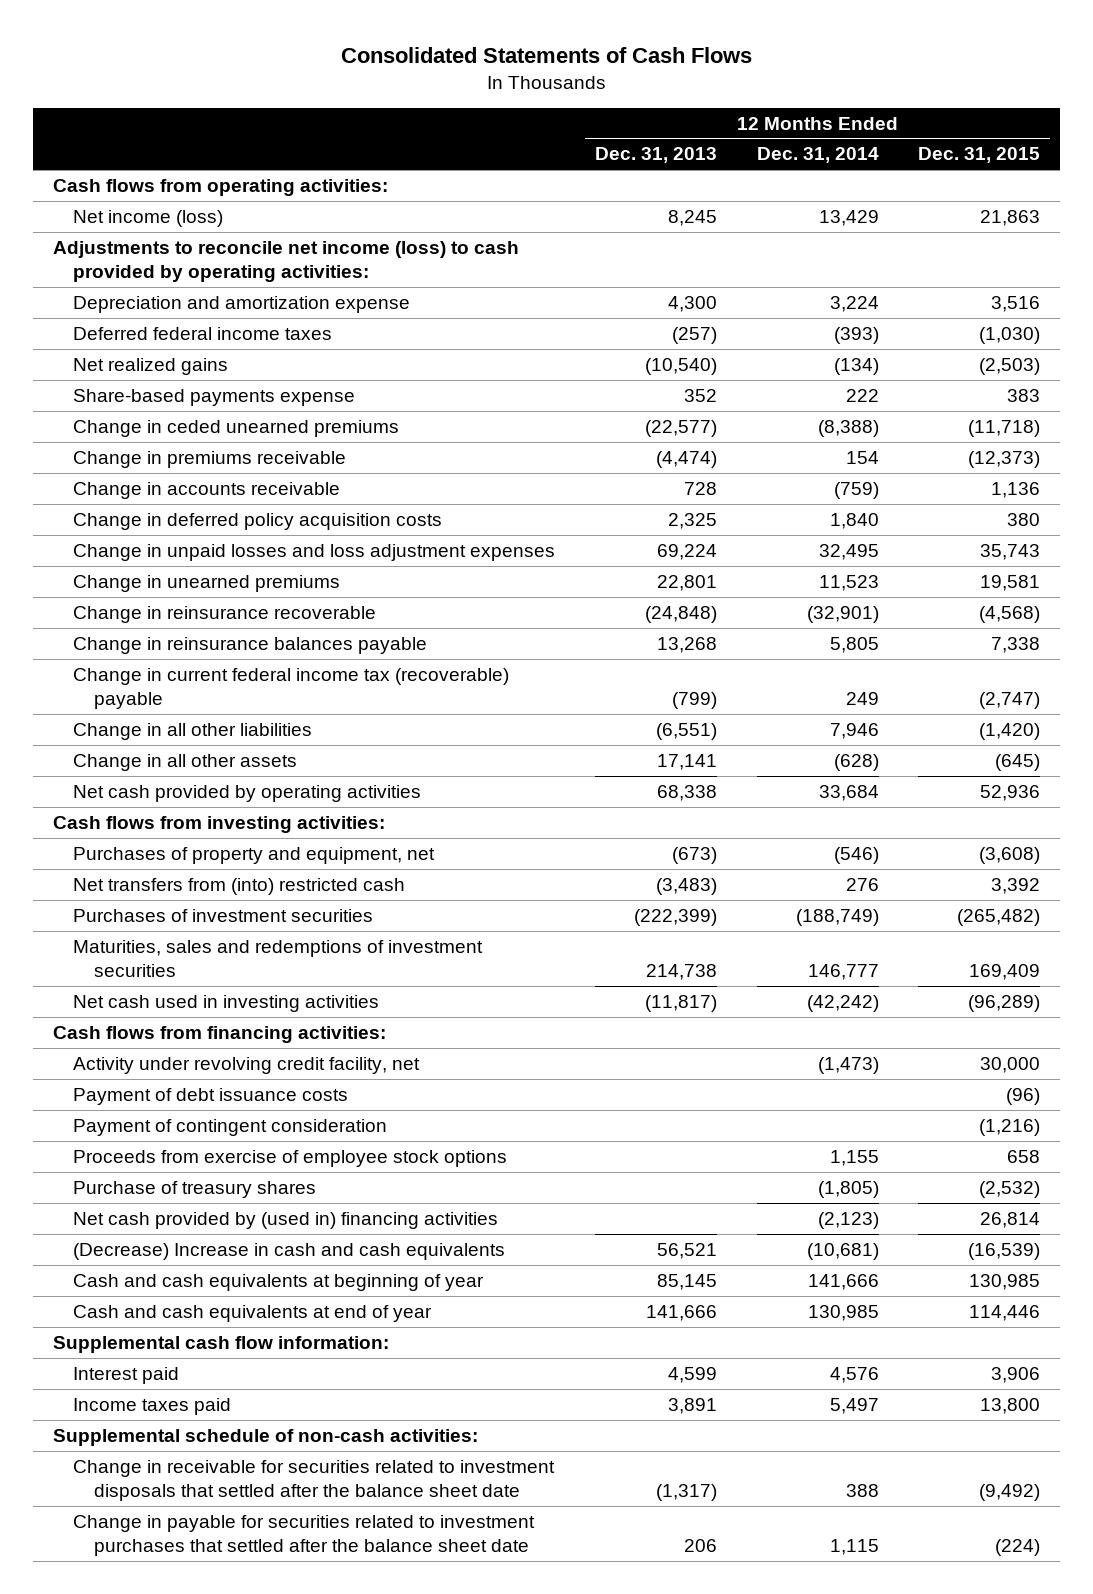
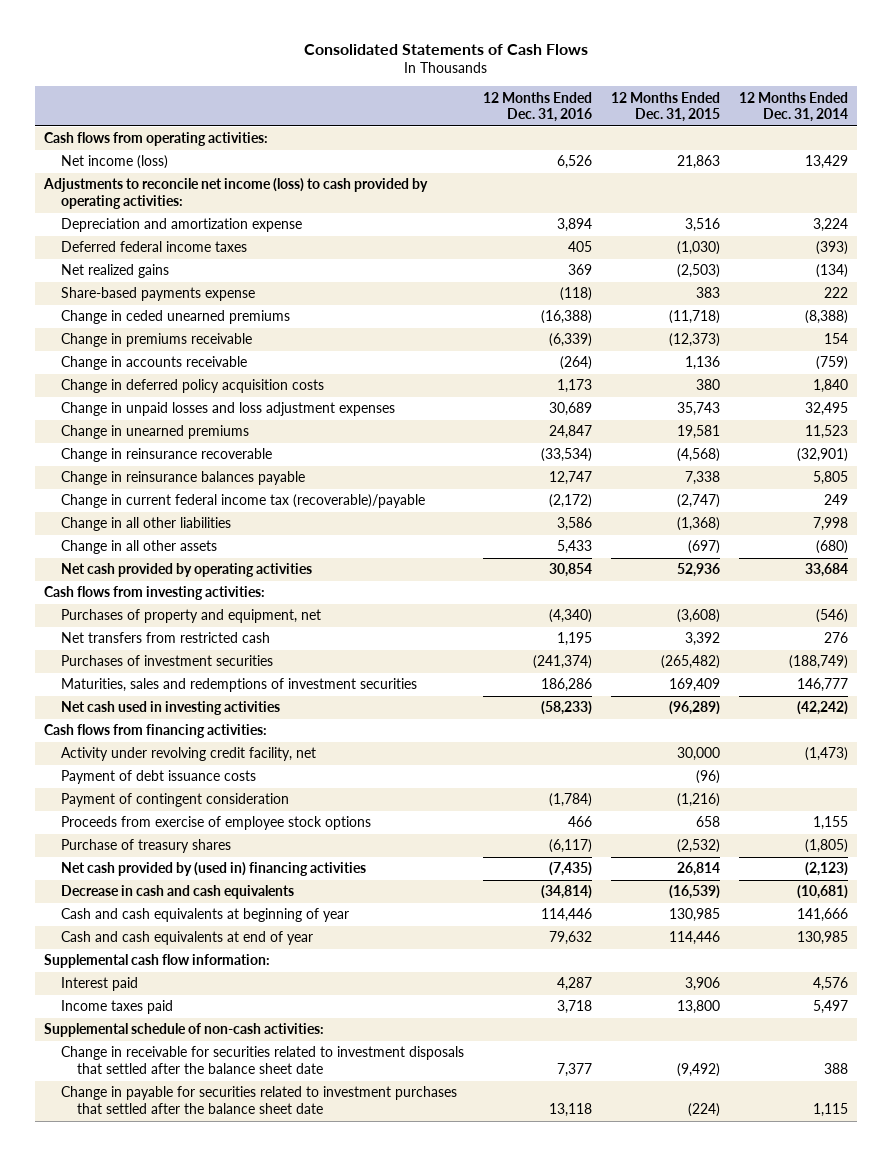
[594,147,717,164] Dec. 31, 2013 -> none
none -> [482,91,592,123] 12 Months Ended Dec. 31, 2016
[73,667,510,710] Change in current federal income tax (recoverable) payable -> [60,494,425,509] Change in current federal income tax (recoverable)/payable
[829,722,879,739] 7,946 -> [812,517,848,532] 7,998
[979,722,1041,740] (1,420) -> [676,517,720,532] (1,368)
[833,753,879,771] (628) -> [815,540,848,555] (680)
[995,753,1041,771] (645) -> [687,540,720,555] (697)
[73,877,406,895] Net transfers from (into) restricted cash -> [60,632,270,644] Net transfers from restricted cash
[73,1242,506,1260] (Decrease) Increase in cash and cash equivalents -> [60,885,294,900] Decrease in cash and cash equivalents

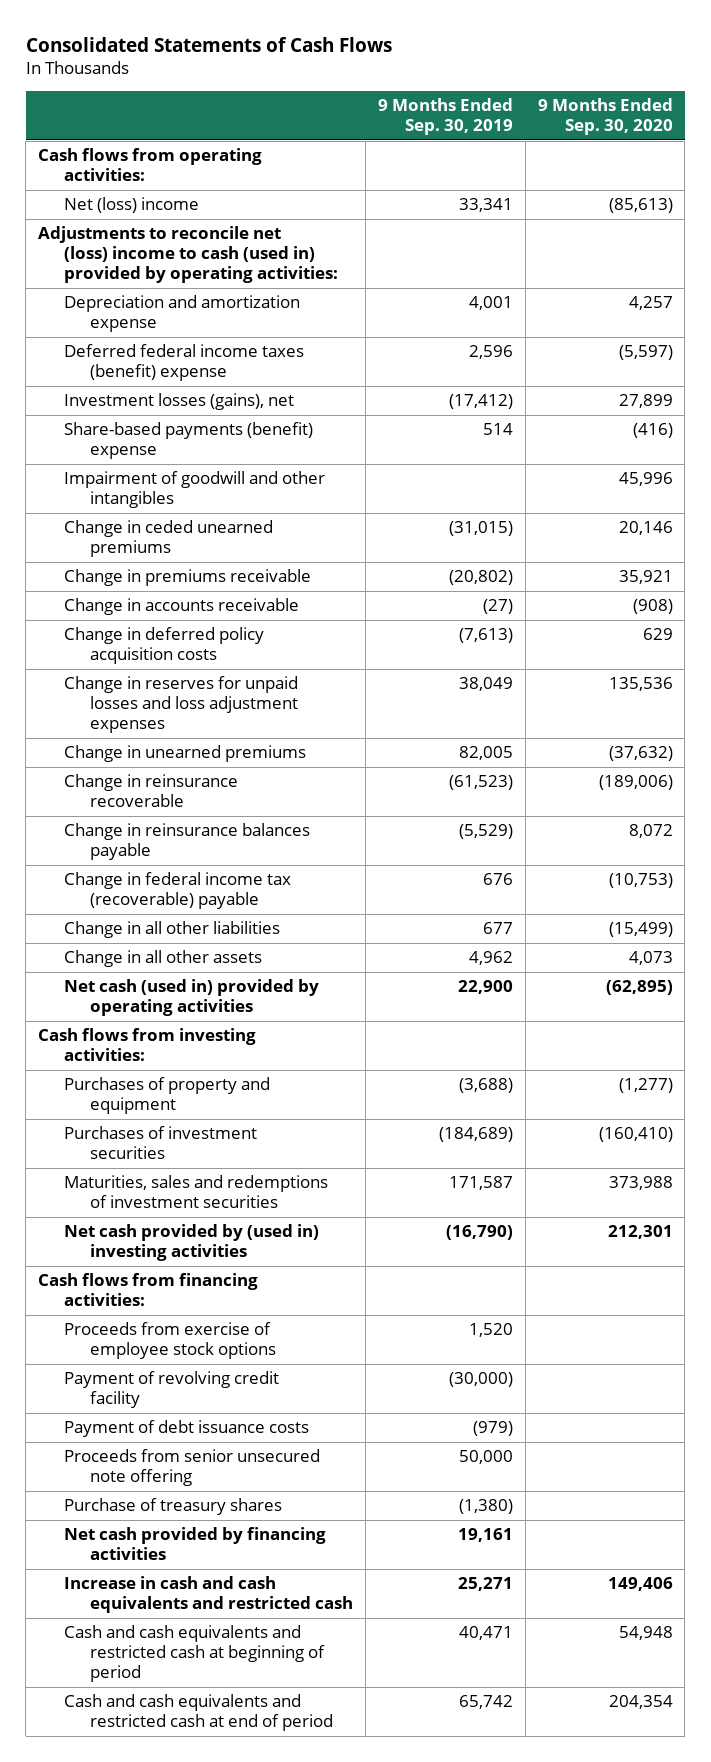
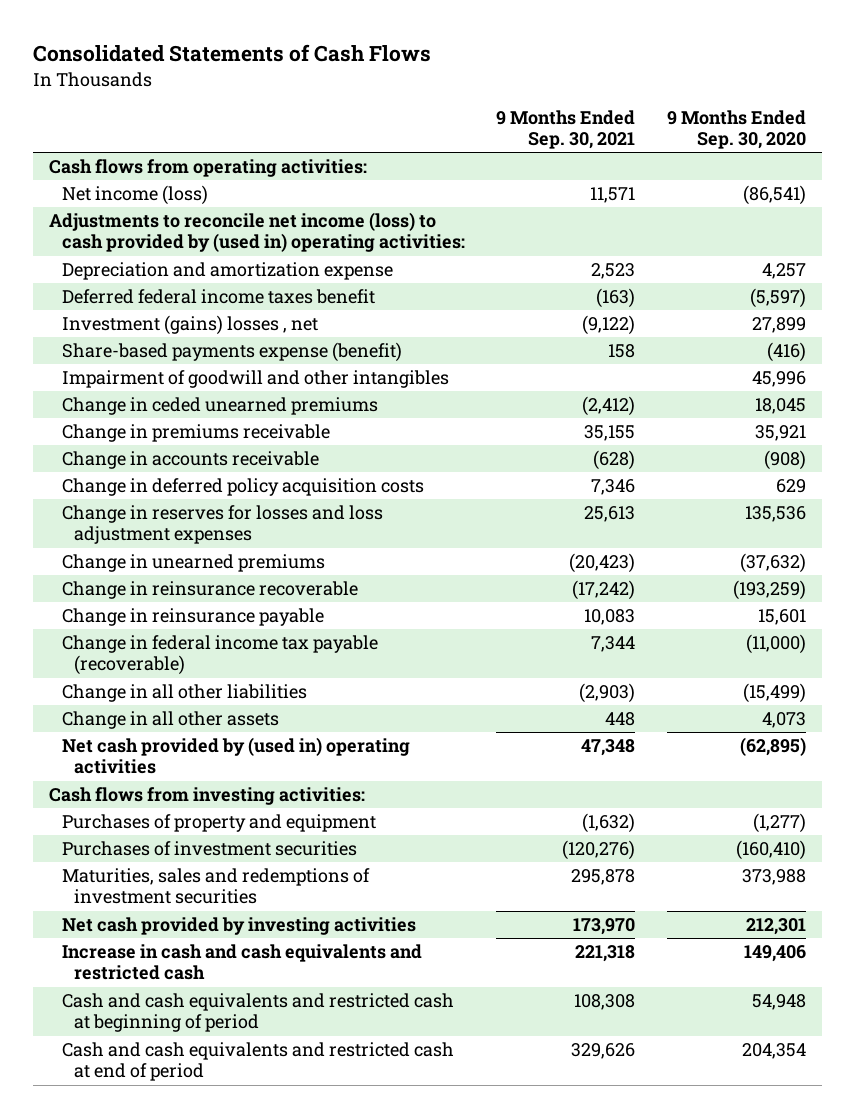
[377,98,513,136] 9 Months Ended Sep. 30, 2019 -> none
none -> [496,109,636,150] 9 Months Ended Sep. 30, 2021
[64,197,200,214] Net (loss) income -> [61,185,208,206] Net income (loss)
[608,198,673,214] (85,613) -> [742,185,806,206] (86,541)
[38,226,339,284] Adjustments to reconcile net (loss) income to cash (used in) provided by operating activities: -> [48,212,465,253] Adjustments to reconcile net income (loss) to cash provided by (used in) operating activities:
[64,344,305,382] Deferred federal income taxes (benefit) expense -> [61,289,375,305] Deferred federal income taxes benefit
[64,393,295,411] Investment losses (gains), net -> [61,315,318,336] Investment (gains) losses , net
[64,422,314,460] Share-based payments (benefit) expense -> [61,342,402,363] Share-based payments expense (benefit)
[618,521,673,536] 20,146 -> [754,398,806,415] 18,045
[64,676,299,734] Change in reserves for unpaid losses and loss adjustment expenses -> [61,505,383,545] Change in reserves for losses and loss adjustment expenses
[598,775,673,791] (189,006) -> [732,580,806,601] (193,259)
[64,823,311,861] Change in reinsurance balances payable -> [61,608,324,627] Change in reinsurance payable
[628,824,673,839] 8,072 -> [757,609,806,626] 15,601
[64,872,292,910] Change in federal income tax (recoverable) payable -> [61,635,378,676] Change in federal income tax payable (recoverable)
[608,873,673,889] (10,753) -> [745,634,806,655] (11,000)
[64,979,320,1017] Net cash (used in) provided by operating activities -> [61,737,410,775] Net cash provided by (used in) operating activities
[38,1273,259,1307] Cash flows from financing activities: -> none
[64,1322,276,1360] Proceeds from exercise of employee stock options -> none
[64,1371,280,1409] Payment of revolving credit facility -> none
[64,1420,310,1438] Payment of debt issuance costs -> none
[64,1449,321,1487] Proceeds from senior unsecured note offering -> none
[64,1498,283,1516] Purchase of treasury shares -> none
[64,1527,327,1561] Net cash provided by financing activities -> none
[64,1224,320,1262] Net cash provided by (used in) investing activities -> [61,917,416,936] Net cash provided by investing activities

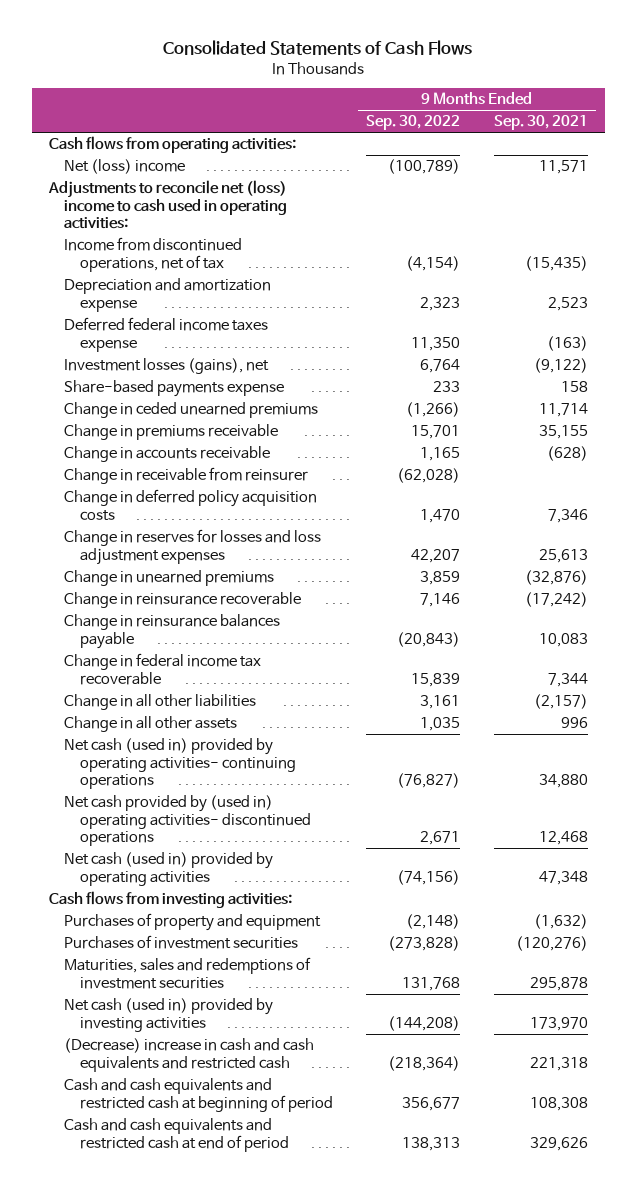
[666,109,806,150] 9 Months Ended Sep. 30, 2020 -> none
none -> [366,115,461,131] Sep. 30, 2022
[61,185,208,206] Net income (loss) -> [64,159,186,175] Net (loss) income
[48,212,465,253] Adjustments to reconcile net income (loss) to cash provided by (used in) operating activities: -> [47,180,288,230] Adjustments to reconcile net (loss) income to cash used in operating activities:
none -> [64,237,243,272] Income from discontinued operations, net of tax
[61,370,449,389] Impairment of goodwill and other intangibles -> none
[61,289,375,305] Deferred federal income taxes benefit -> [64,317,269,352] Deferred federal income taxes expense
[61,315,318,336] Investment (gains) losses , net -> [64,358,270,375] Investment losses (gains), net
[61,342,402,363] Share-based payments expense (benefit) -> [64,380,285,398] Share-based payments expense
[582,396,636,417] (2,412) -> [538,403,588,418] 11,714
none -> [64,467,309,485] Change in receivable from reinsurer
[569,553,636,574] (20,423) -> [524,570,588,586] (32,876)
[61,608,324,627] Change in reinsurance payable -> [64,614,281,649] Change in reinsurance balances payable
[61,635,378,676] Change in federal income tax payable (recoverable) -> [64,653,262,685] Change in federal income tax recoverable
[579,683,636,704] (2,903) -> [533,694,588,710] (2,157)
[605,712,636,727] 448 -> [560,717,588,729] 996
none -> [64,738,296,790] Net cash (used in) provided by operating activities- continuing operations
none -> [64,795,311,847] Net cash provided by (used in) operating activities- discontinued operations
[61,737,410,775] Net cash provided by (used in) operating activities -> [64,852,274,886] Net cash (used in) provided by operating activities
[61,917,416,936] Net cash provided by investing activities -> [64,998,274,1032] Net cash (used in) provided by investing activities
[61,944,422,981] Increase in cash and cash equivalents and restricted cash -> [64,1038,315,1072] (Decrease) increase in cash and cash equivalents and restricted cash

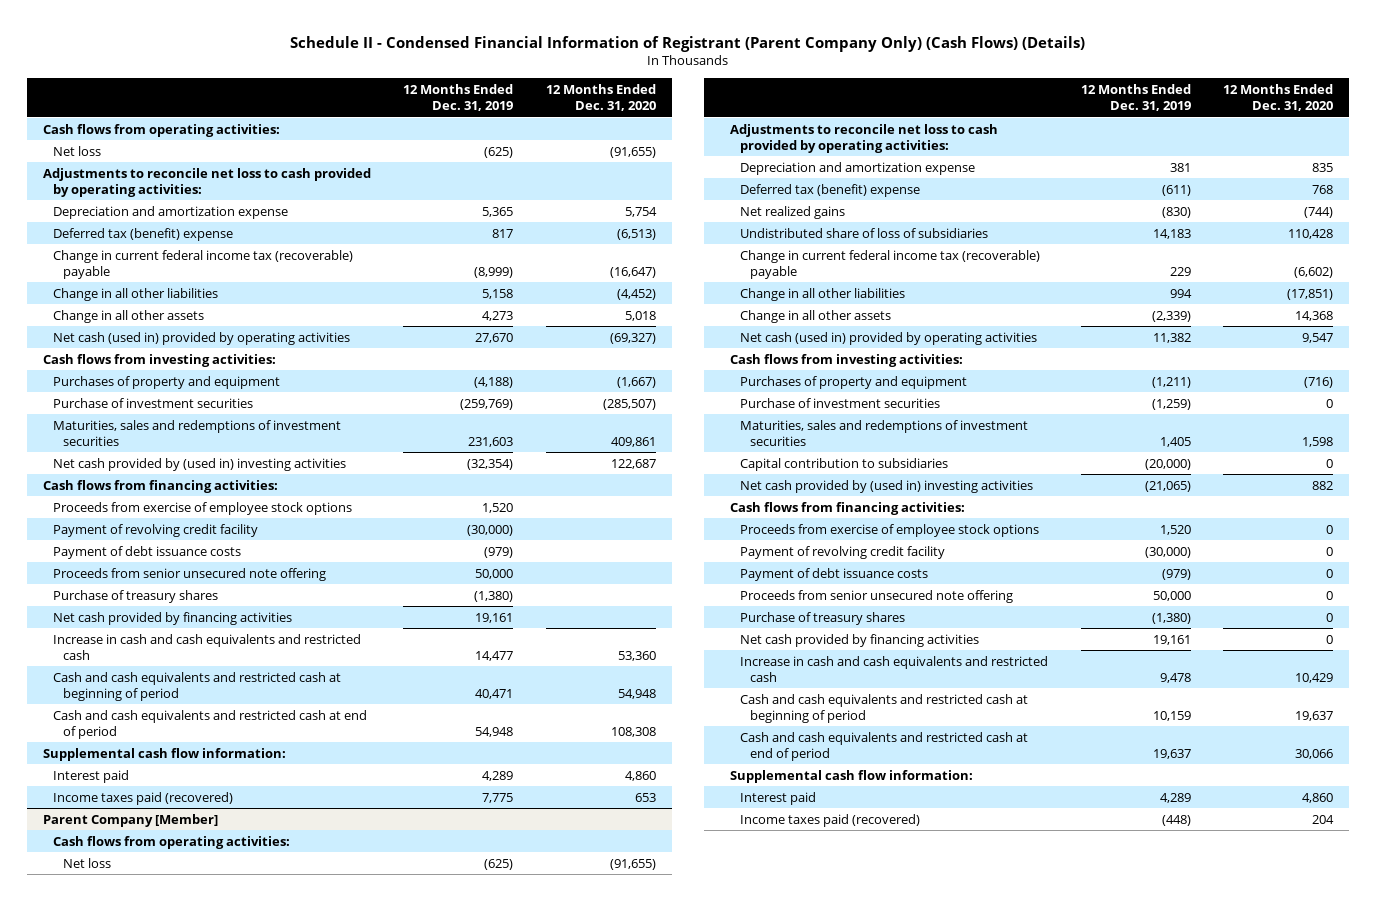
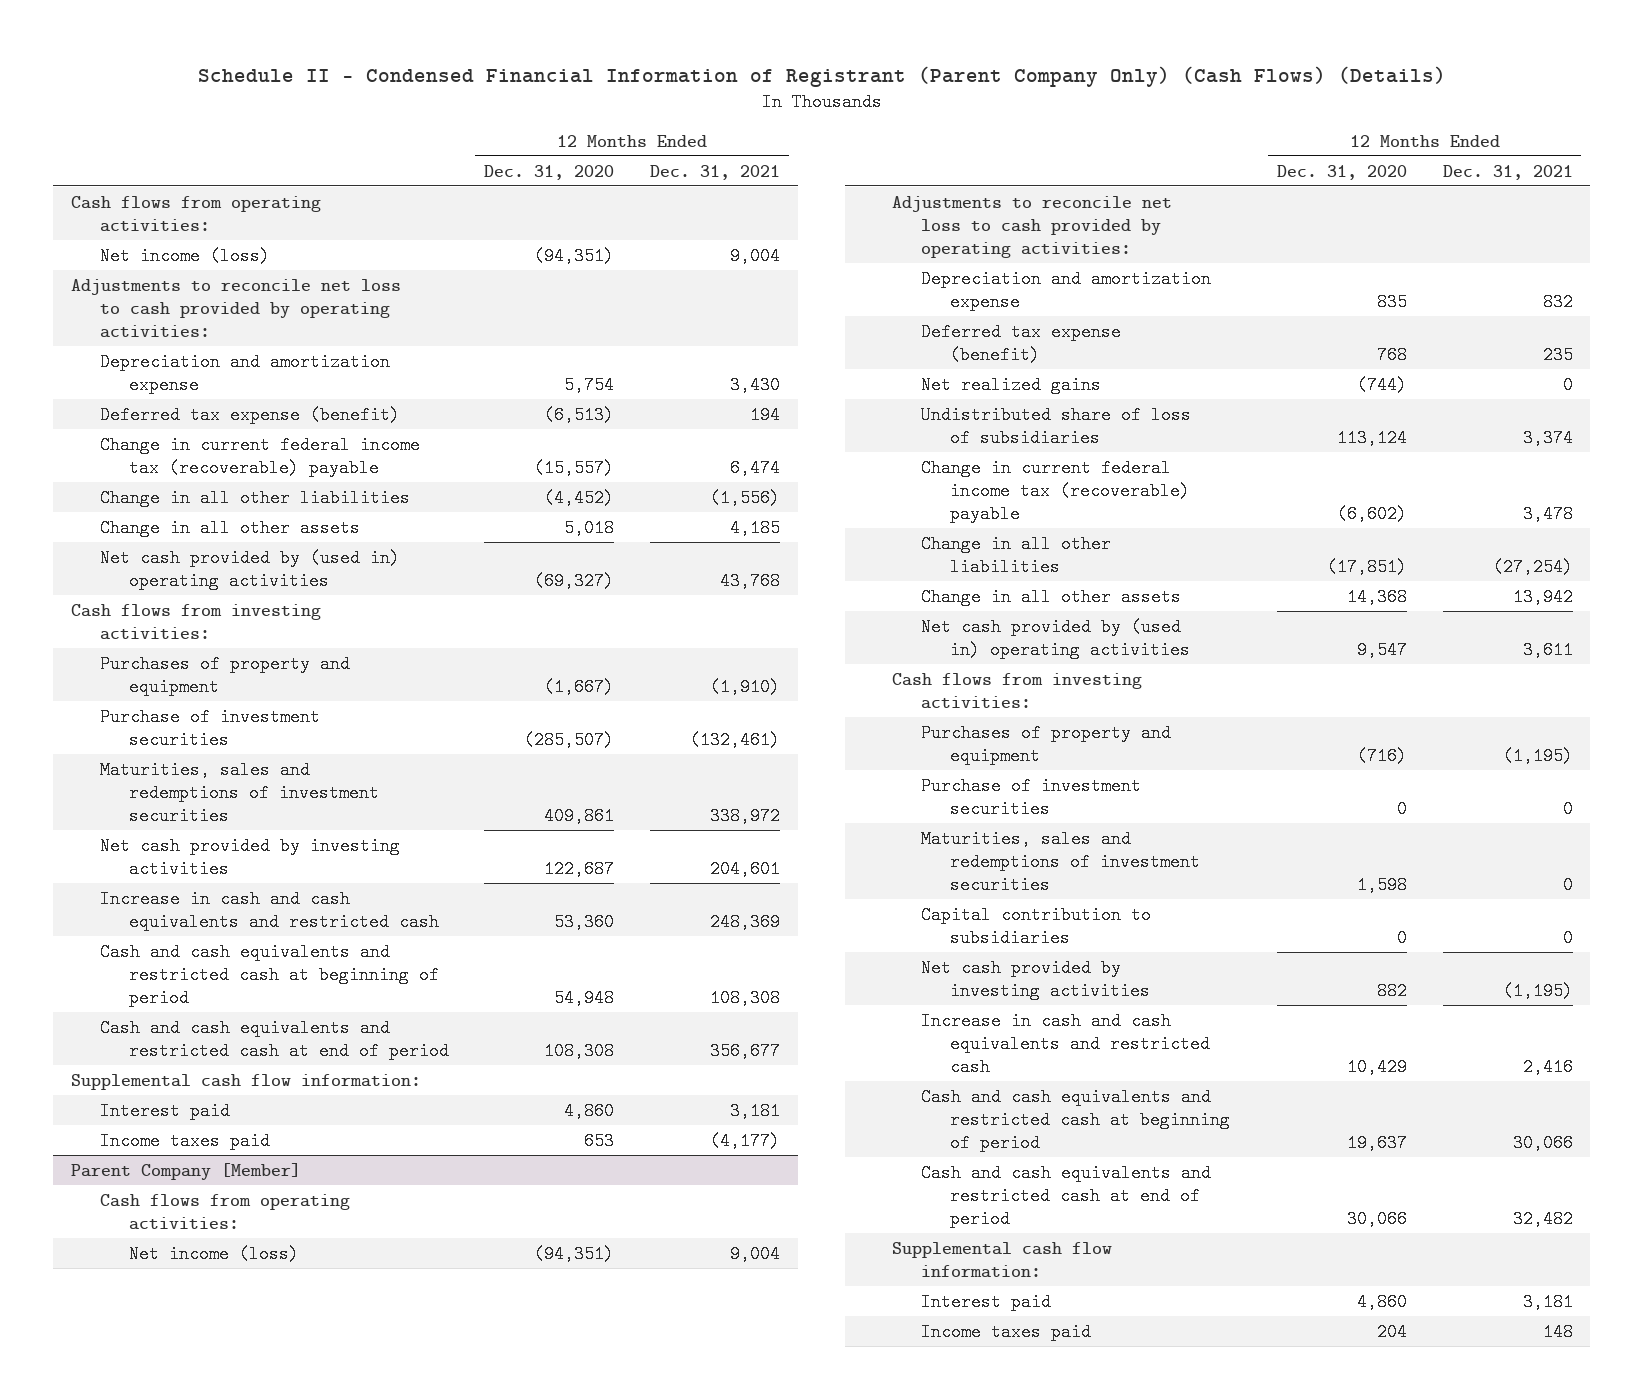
[403,84,514,111] 12 Months Ended Dec. 31, 2019 -> none
none -> [650,164,781,180] Dec. 31, 2021
[53,145,102,156] Net loss -> [99,246,270,265] Net income (loss)
[609,146,656,158] (91,655) -> [534,246,615,265] (94,351)
[53,227,234,241] Deferred tax (benefit) expense -> [99,405,400,424] Deferred tax expense (benefit)
[609,266,656,278] (16,647) -> [534,458,615,477] (15,557)
[53,331,351,345] Net cash (used in) provided by operating activities -> [99,548,400,590] Net cash provided by (used in) operating activities
[43,479,279,493] Cash flows from financing activities: -> none
[53,501,353,515] Proceeds from exercise of employee stock options -> none
[53,523,259,537] Payment of revolving credit facility -> none
[53,545,242,559] Payment of debt issuance costs -> none
[53,567,327,581] Proceeds from senior unsecured note offering -> none
[53,589,219,603] Purchase of treasury shares -> none
[53,611,293,625] Net cash provided by financing activities -> none
[53,457,347,471] Net cash provided by (used in) investing activities -> [99,836,400,878] Net cash provided by investing activities
[53,791,234,805] Income taxes paid (recovered) -> [99,1131,270,1150] Income taxes paid
[63,857,112,868] Net loss -> [128,1244,299,1263] Net income (loss)
[609,858,656,870] (91,655) -> [534,1244,615,1263] (94,351)
[740,183,921,197] Deferred tax (benefit) expense -> [920,322,1121,364] Deferred tax expense (benefit)
[1287,228,1333,239] 110,428 -> [1336,428,1407,447] 113,124
[740,331,1038,345] Net cash (used in) provided by operating activities -> [920,617,1190,659] Net cash provided by (used in) operating activities
[730,501,966,515] Cash flows from financing activities: -> none
[740,523,1040,537] Proceeds from exercise of employee stock options -> none
[740,545,946,559] Payment of revolving credit facility -> none
[740,567,929,581] Payment of debt issuance costs -> none
[740,589,1014,603] Proceeds from senior unsecured note offering -> none
[740,611,906,625] Purchase of treasury shares -> none
[740,633,980,647] Net cash provided by financing activities -> none
[740,479,1034,493] Net cash provided by (used in) investing activities -> [920,958,1150,1000] Net cash provided by investing activities
[740,813,921,827] Income taxes paid (recovered) -> [920,1322,1091,1341] Income taxes paid

